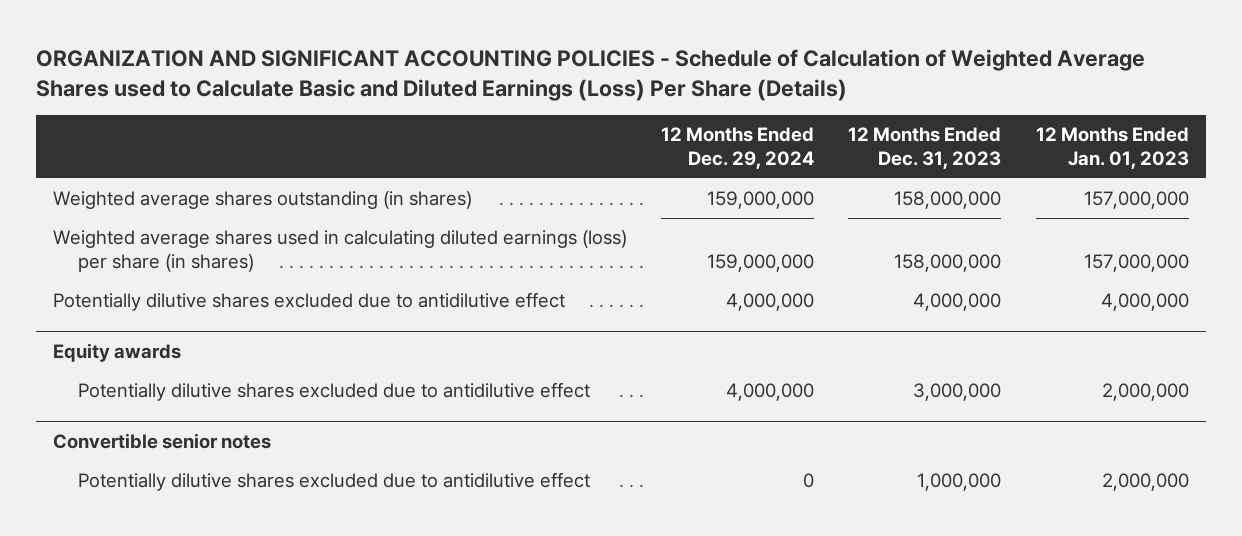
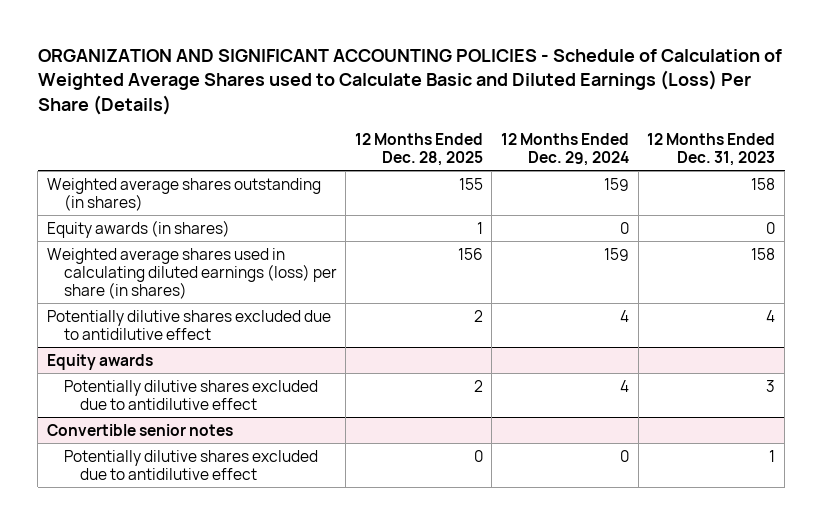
[1035,127,1189,170] 12 Months Ended Jan. 01, 2023 -> none
none -> [354,132,483,166] 12 Months Ended Dec. 28, 2025
[707,191,815,210] 159,000,000 -> [604,177,630,191] 159
[894,191,1002,210] 158,000,000 -> [751,177,776,190] 158
none -> [46,219,230,238] Equity awards (in shares)
[707,254,815,273] 159,000,000 -> [604,247,630,261] 159
[894,254,1002,273] 158,000,000 -> [751,247,776,260] 158
[726,293,815,312] 4,000,000 -> [620,309,630,322] 4
[913,293,1002,312] 4,000,000 -> [766,309,776,322] 4
[726,383,815,402] 4,000,000 -> [620,379,630,392] 4
[913,383,1002,402] 3,000,000 -> [766,379,776,392] 3
[917,473,1002,492] 1,000,000 -> [769,449,776,462] 1

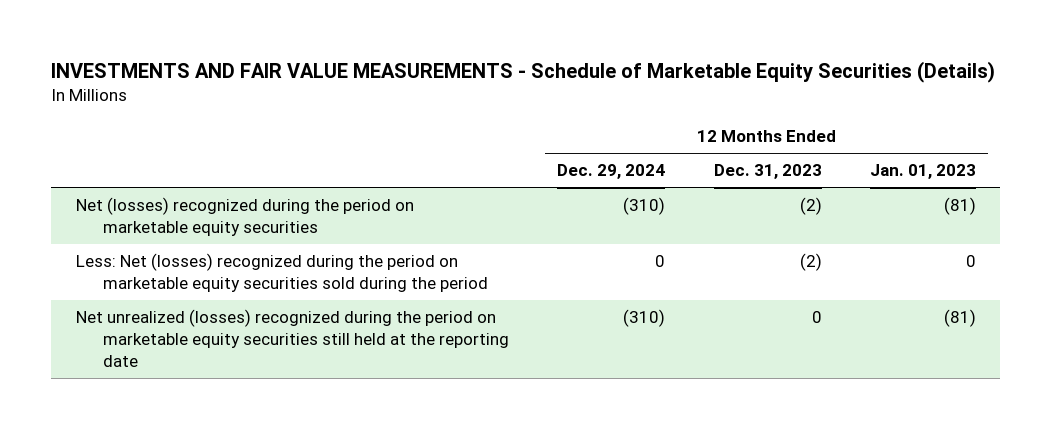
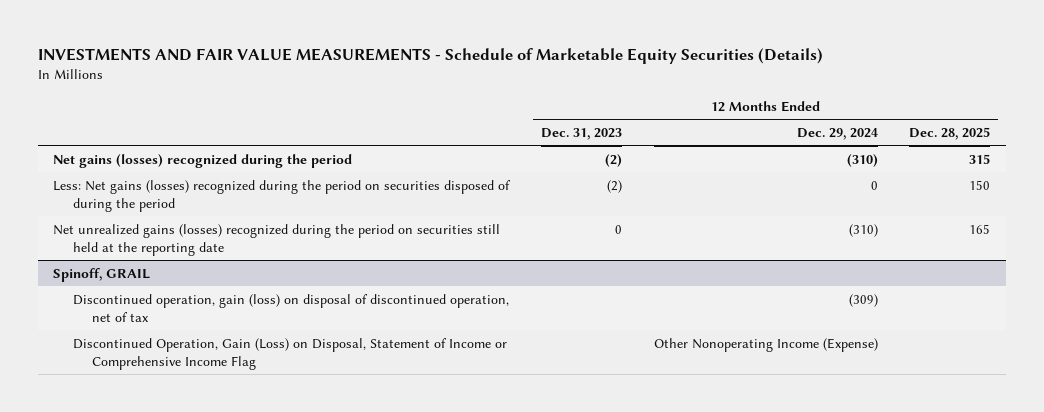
[869,164,976,180] Jan. 01, 2023 -> none
none -> [909,126,991,140] Dec. 28, 2025
[75,197,414,237] Net (losses) recognized during the period on marketable equity securities -> [53,153,353,168] Net gains (losses) recognized during the period
[75,253,488,293] Less: Net (losses) recognized during the period on marketable equity securities sold during the period -> [53,179,512,212] Less: Net gains (losses) recognized during the period on securities disposed of during the period
[75,309,509,367] Net unrealized (losses) recognized during the period on marketable equity securities still held at the reporting date -> [53,223,501,256] Net unrealized gains (losses) recognized during the period on securities still held at the reporting date
none -> [53,267,151,282] Spinoff, GRAIL
none -> [72,293,509,322] Discontinued operation, gain (loss) on disposal of discontinued operation, net of tax
none -> [72,337,507,370] Discontinued Operation, Gain (Loss) on Disposal, Statement of Income or Comprehensive Income Flag

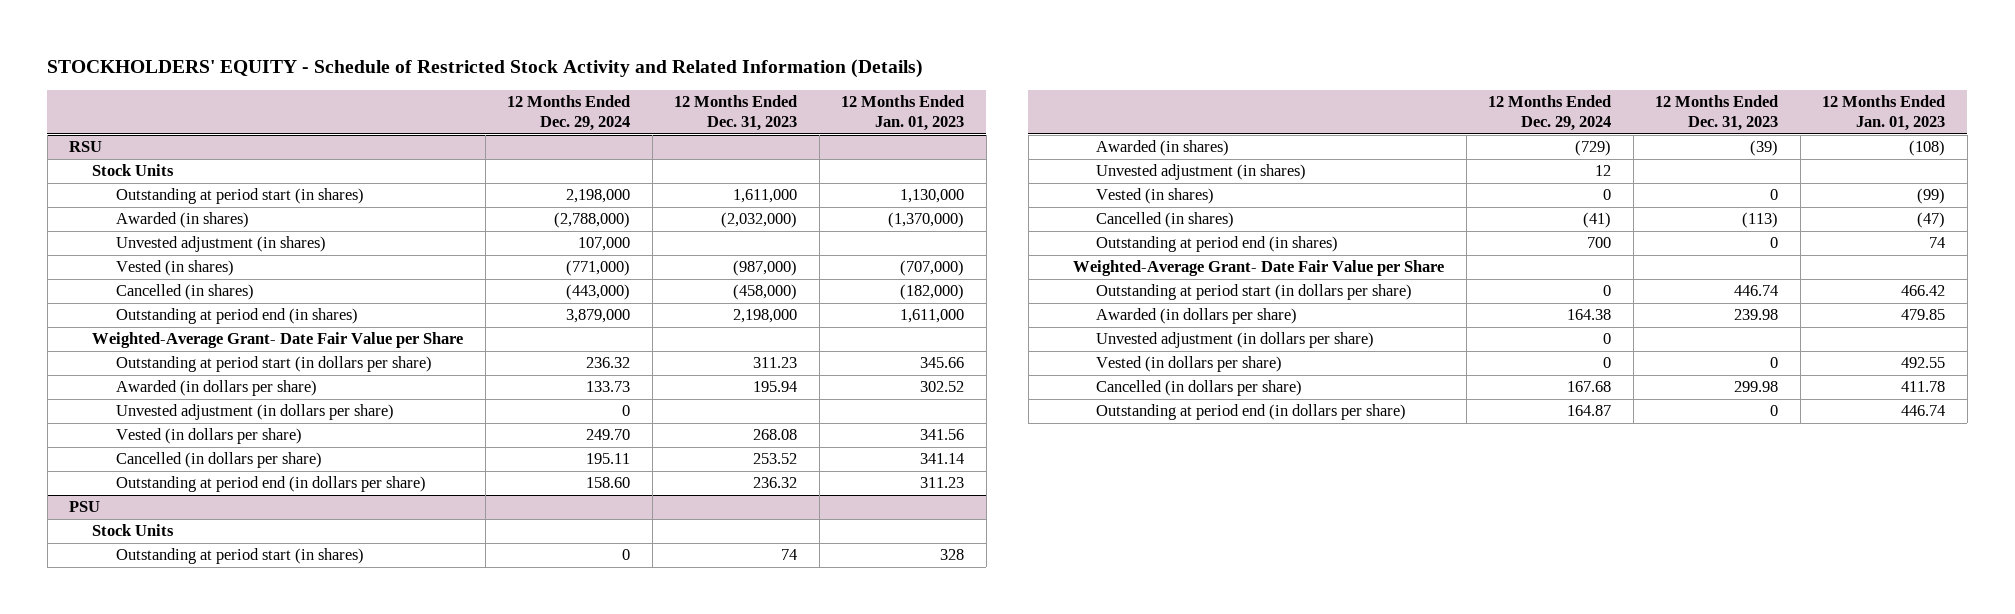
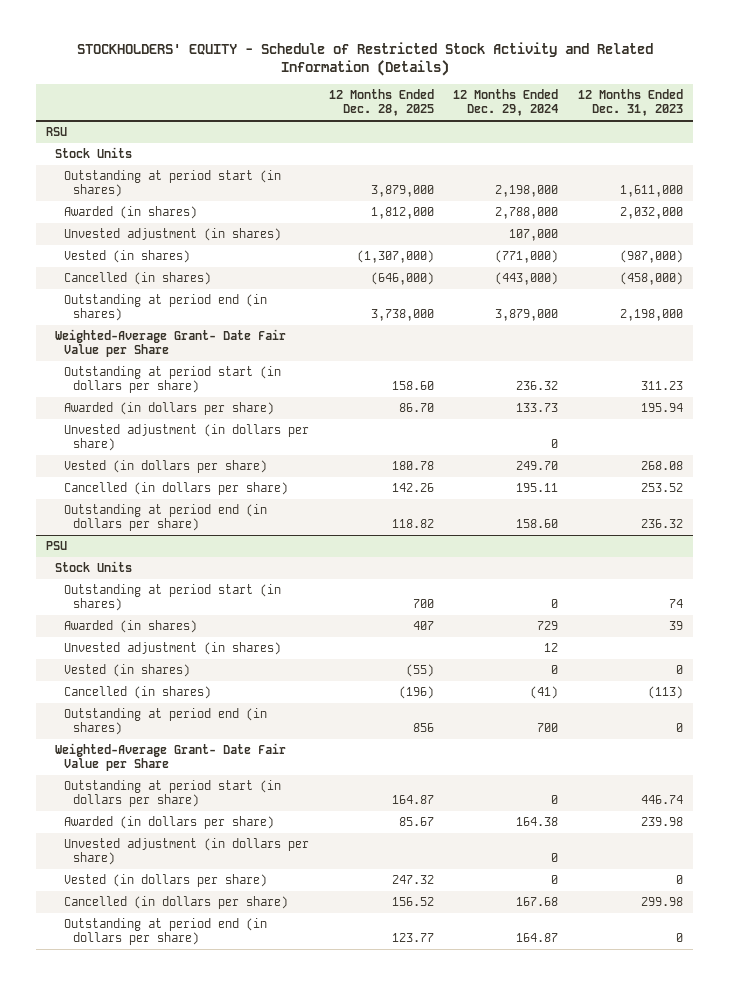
[841,95,965,132] 12 Months Ended Jan. 01, 2023 -> none
none -> [328,89,434,117] 12 Months Ended Dec. 28, 2025
[554,212,631,229] (2,788,000) -> [495,207,559,220] 2,788,000
[721,212,798,229] (2,032,000) -> [620,207,684,220] 2,032,000
[1575,140,1612,157] (729) -> [537,621,559,631] 729
[1750,140,1779,157] (39) -> [669,621,684,631] 39

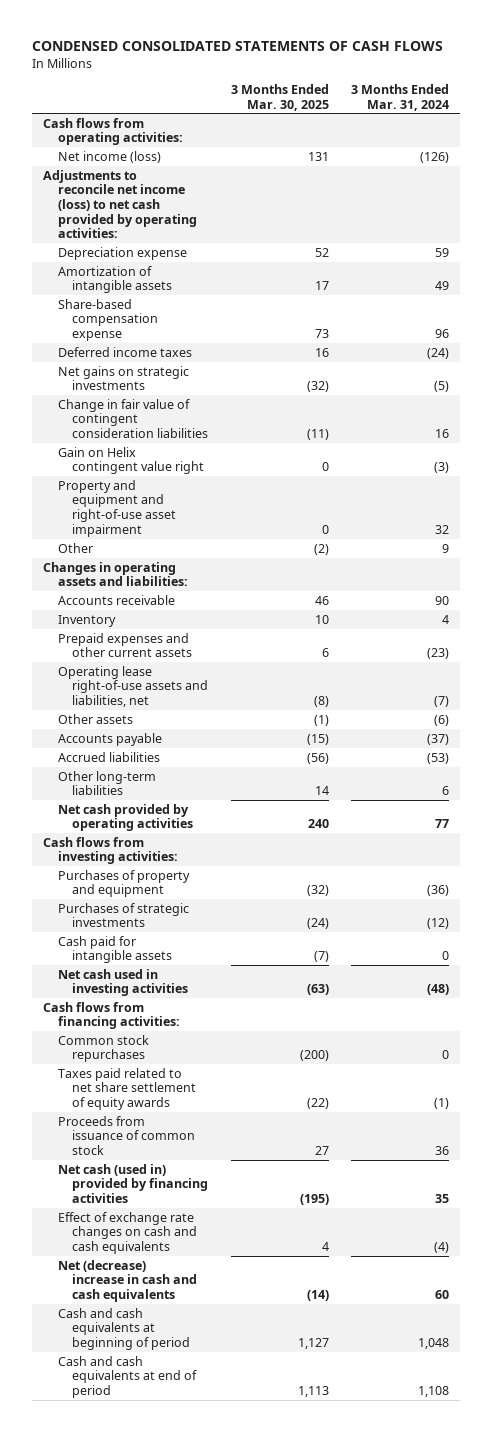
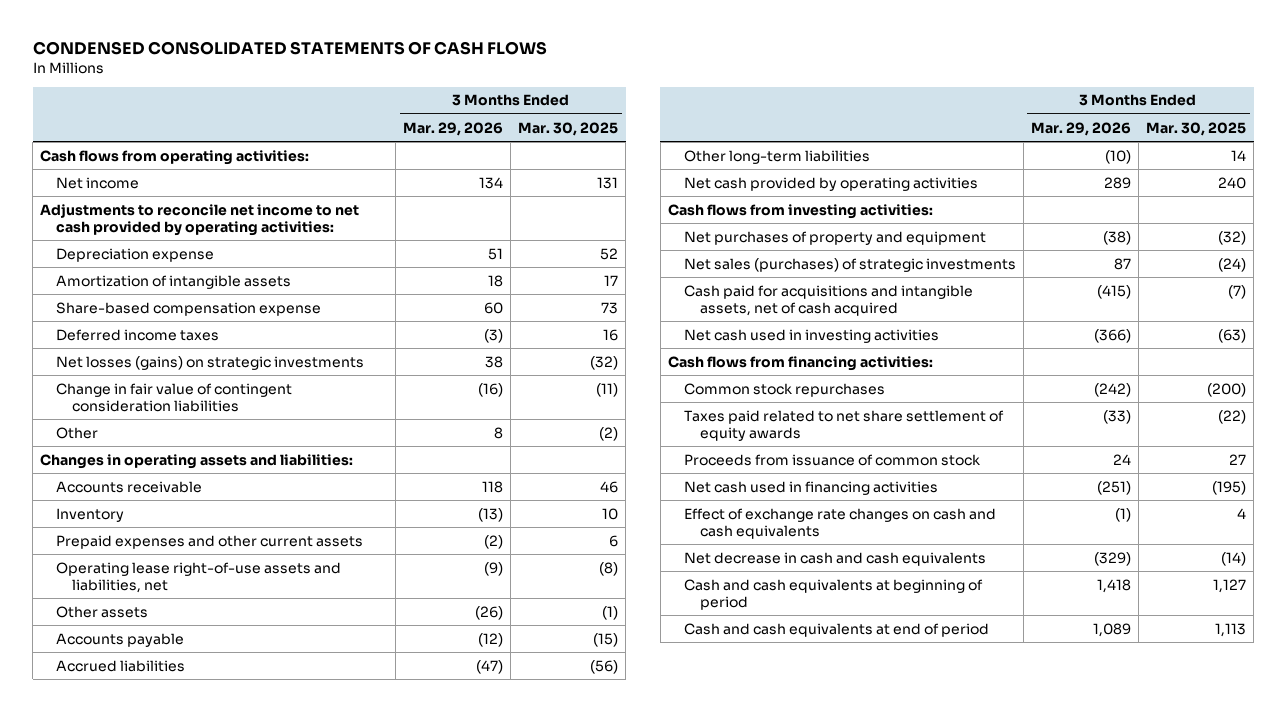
[351,83,450,111] 3 Months Ended Mar. 31, 2024 -> none
none -> [403,121,504,136] Mar. 29, 2026
[57,150,161,163] Net income (loss) -> [56,176,140,189] Net income
[43,169,197,239] Adjustments to reconcile net income (loss) to net cash provided by operating activities: -> [40,203,360,236] Adjustments to reconcile net income to net cash provided by operating activities:
[57,365,189,391] Net gains on strategic investments -> [56,355,365,370] Net losses (gains) on strategic investments
[57,446,205,475] Gain on Helix contingent value right -> none
[57,479,177,537] Property and equipment and right-of-use asset impairment -> none
[57,869,190,898] Purchases of property and equipment -> [683,230,986,245] Net purchases of property and equipment
[57,902,189,928] Purchases of strategic investments -> [683,257,1016,272] Net sales (purchases) of strategic investments
[57,935,173,964] Cash paid for intangible assets -> [683,284,973,316] Cash paid for acquisitions and intangible assets, net of cash acquired
[57,1163,209,1204] Net cash (used in) provided by financing activities -> [683,480,938,495] Net cash used in financing activities
[57,1259,198,1303] Net (decrease) increase in cash and cash equivalents -> [683,551,986,566] Net decrease in cash and cash equivalents

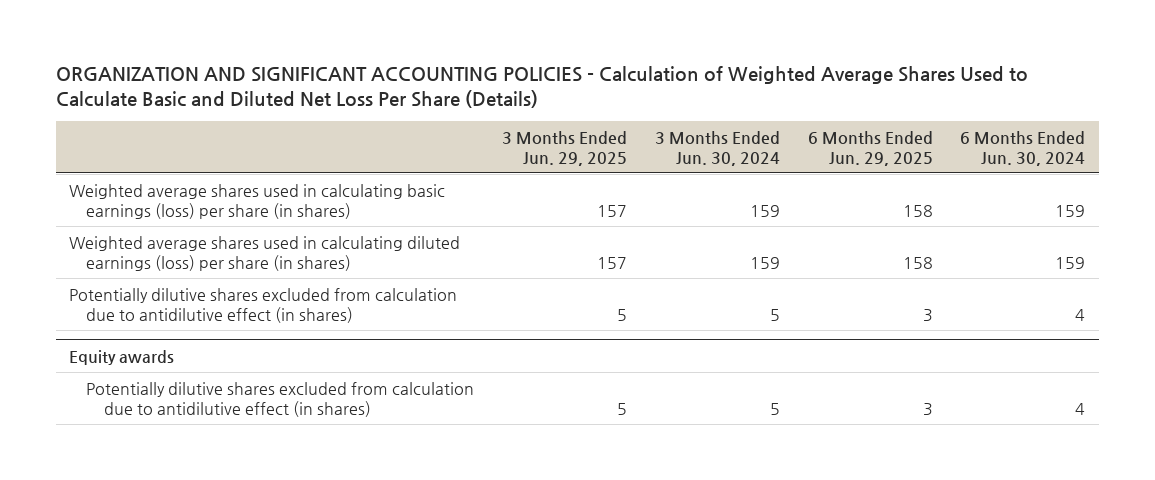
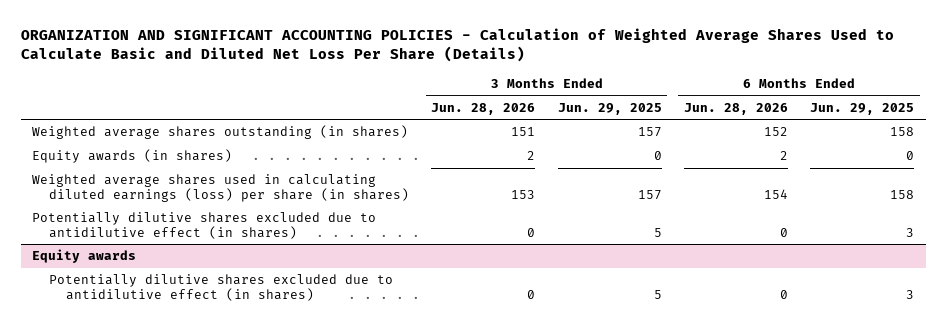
[654,130,780,166] 3 Months Ended Jun. 30, 2024 -> none
[960,130,1086,166] 6 Months Ended Jun. 30, 2024 -> none
none -> [431,102,536,115] Jun. 28, 2026
none -> [684,102,789,115] Jun. 28, 2026
[69,183,446,219] Weighted average shares used in calculating basic earnings (loss) per share (in shares) -> [32,125,409,140] Weighted average shares outstanding (in shares)
none -> [32,149,233,164] Equity awards (in shares)
[69,287,458,323] Potentially dilutive shares excluded from calculation due to antidilutive effect (in shares) -> [32,212,377,239] Potentially dilutive shares excluded due to antidilutive effect (in shares)
[86,381,475,417] Potentially dilutive shares excluded from calculation due to antidilutive effect (in shares) -> [49,274,394,301] Potentially dilutive shares excluded due to antidilutive effect (in shares)

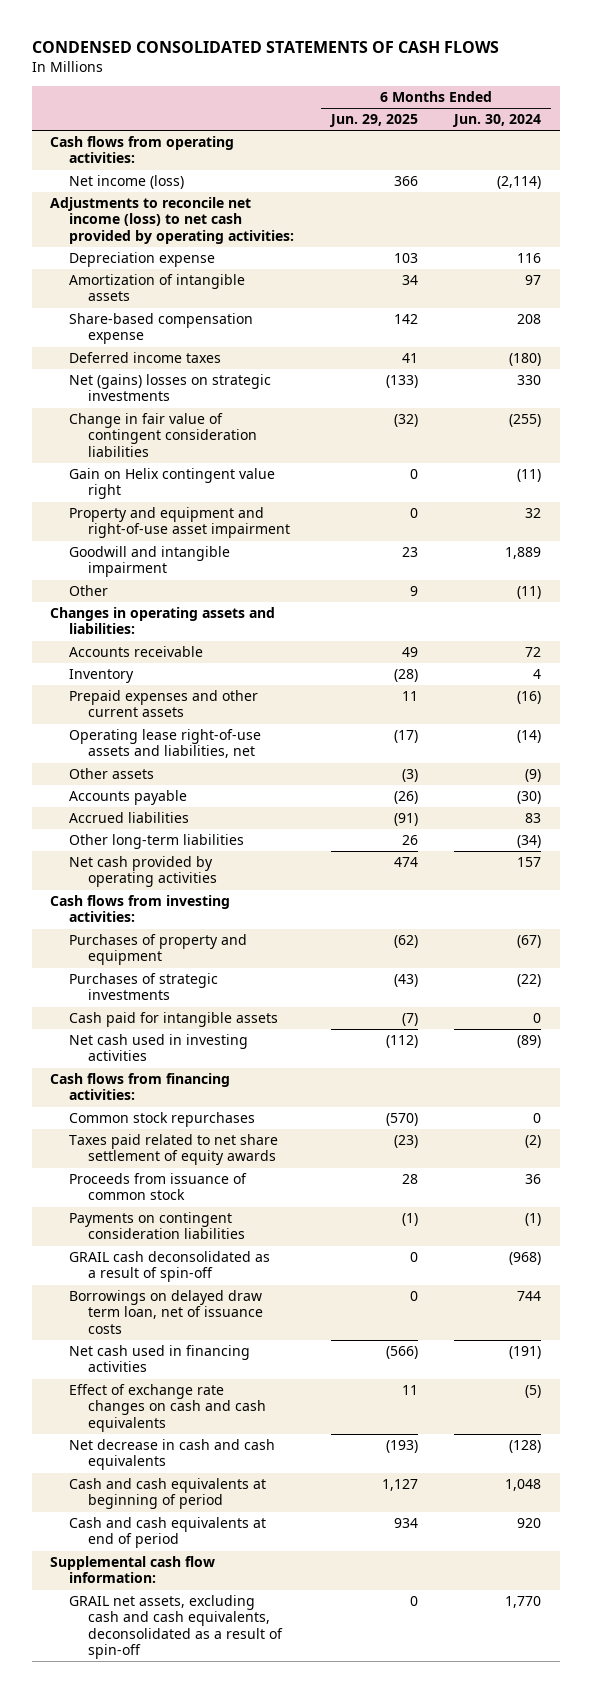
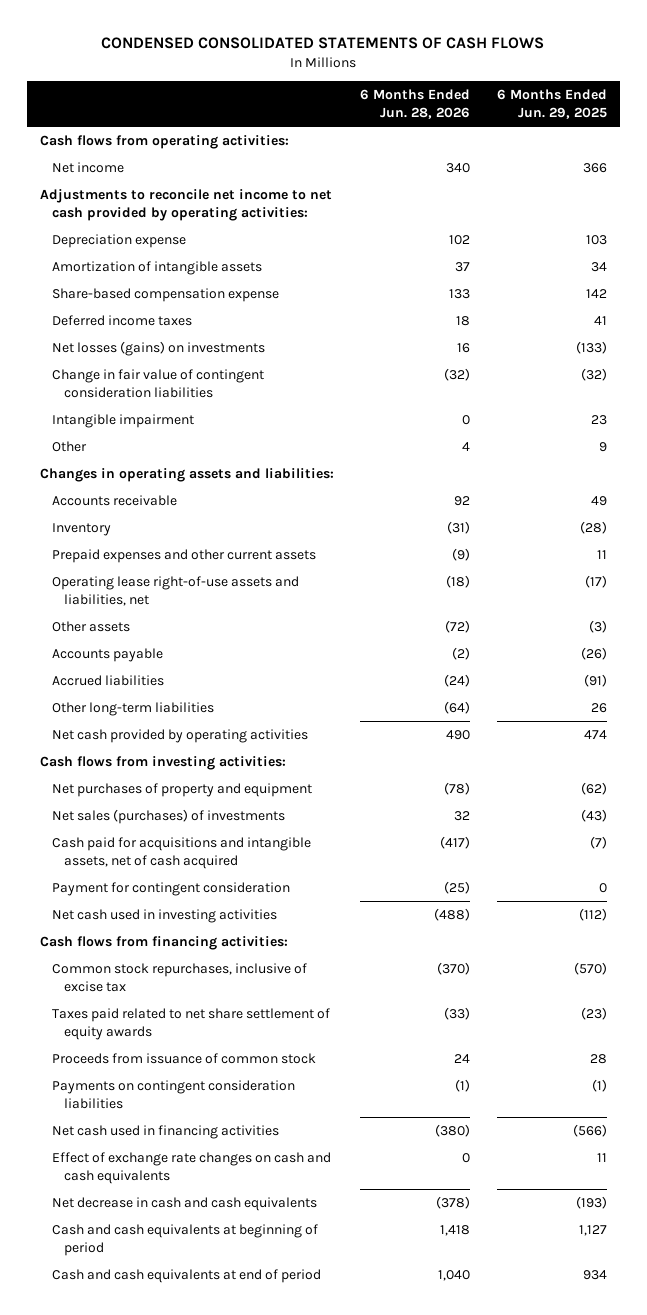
[452,114,542,128] Jun. 30, 2024 -> none
none -> [360,89,471,119] 6 Months Ended Jun. 28, 2026
[68,175,184,190] Net income (loss) -> [51,162,124,174] Net income
[50,197,294,244] Adjustments to reconcile net income (loss) to net cash provided by operating activities: -> [39,189,332,221] Adjustments to reconcile net income to net cash provided by operating activities:
[68,374,271,402] Net (gains) losses on strategic investments -> [51,341,265,357] Net losses (gains) on investments
[68,468,275,500] Gain on Helix contingent value right -> none
[68,507,290,539] Property and equipment and right-of-use asset impairment -> none
[68,546,230,578] Goodwill and intangible impairment -> [51,414,194,429] Intangible impairment
[68,934,247,966] Purchases of property and equipment -> [51,783,312,798] Net purchases of property and equipment
[68,973,218,1001] Purchases of strategic investments -> [51,809,285,825] Net sales (purchases) of investments
[68,1012,278,1028] Cash paid for intangible assets -> [51,837,311,869] Cash paid for acquisitions and intangible assets, net of cash acquired
none -> [51,882,290,897] Payment for contingent consideration
[68,1112,255,1128] Common stock repurchases -> [51,963,307,992] Common stock repurchases, inclusive of excise tax
[68,1251,270,1283] GRAIL cash deconsolidated as a result of spin-off -> none
[68,1290,263,1334] Borrowings on delayed draw term loan, net of issuance costs -> none
[50,1556,216,1584] Supplemental cash flow information: -> none
[68,1595,283,1660] GRAIL net assets, excluding cash and cash equivalents, deconsolidated as a result of spin-off -> none

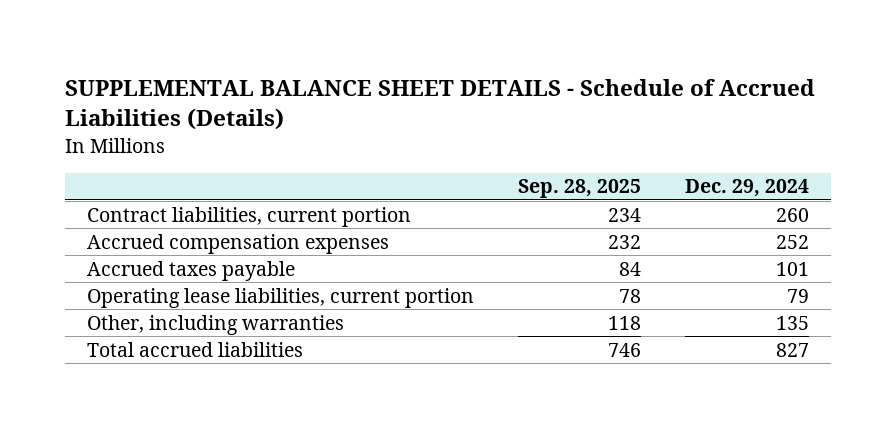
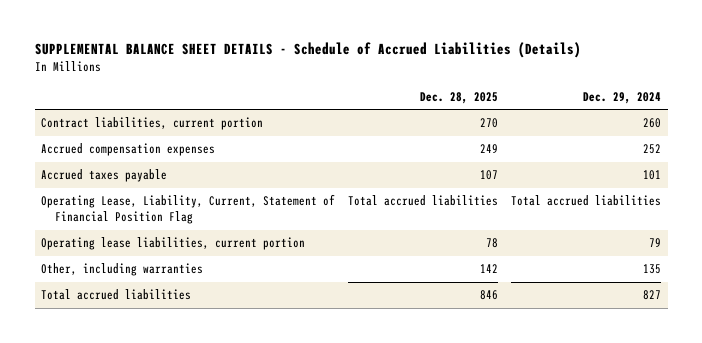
[518,179,642,199] Sep. 28, 2025 -> none
none -> [420,91,499,104] Dec. 28, 2025
none -> [41,194,336,225] Operating Lease, Liability, Current, Statement of Financial Position Flag

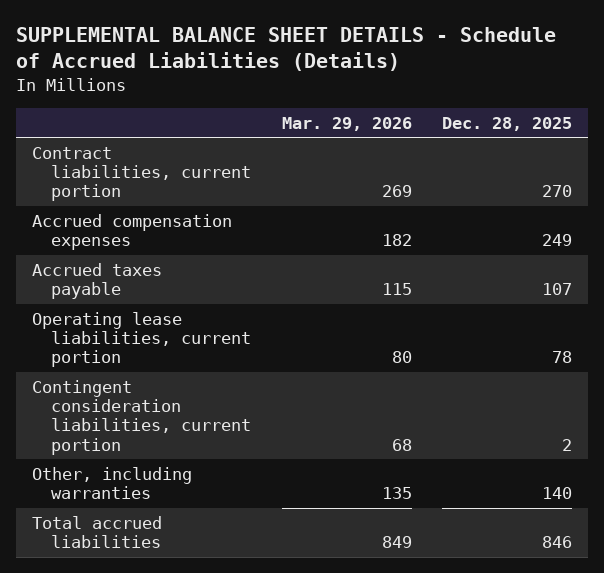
[583,91,662,104] Dec. 29, 2024 -> none
none -> [281,116,412,131] Mar. 29, 2026
[41,194,336,225] Operating Lease, Liability, Current, Statement of Financial Position Flag -> none
none -> [31,379,252,455] Contingent consideration liabilities, current portion
[480,264,499,274] 142 -> [542,487,573,500] 140

